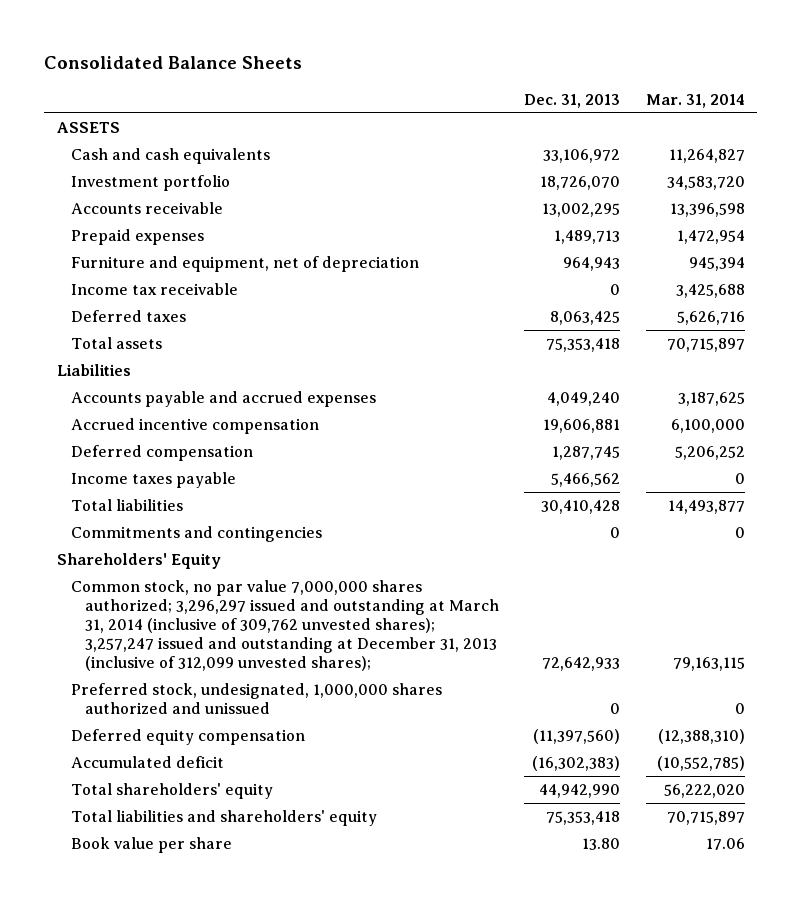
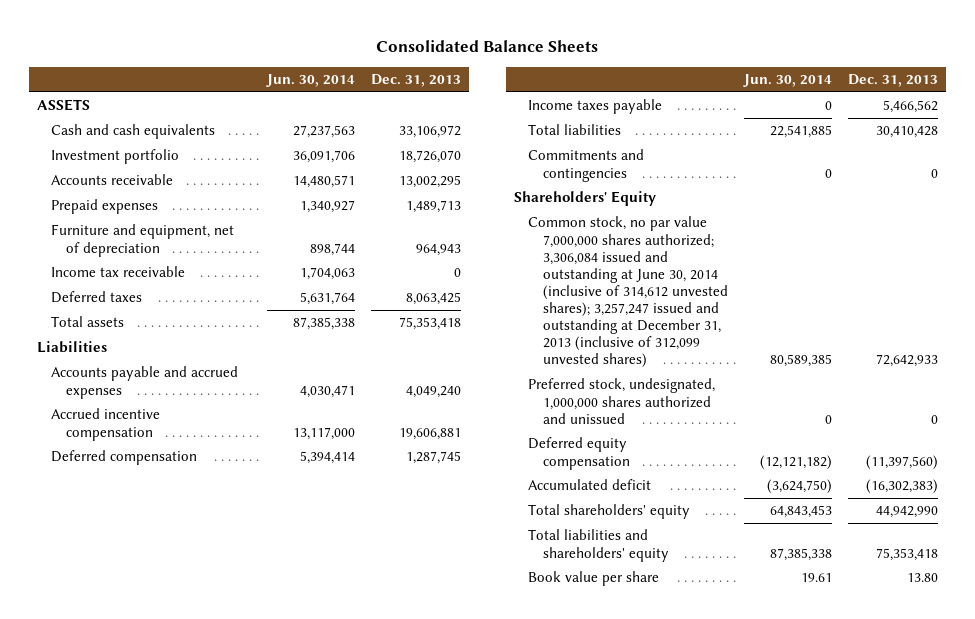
[645,93,745,108] Mar. 31, 2014 -> none
none -> [265,73,355,87] Jun. 30, 2014
[71,580,500,672] Common stock, no par value 7,000,000 shares authorized; 3,296,297 issued and outstanding at March 31, 2014 (inclusive of 309,762 unvested shares); 3,257,247 issued and outstanding at December 31, 2013 (inclusive of 312,099 unvested shares); -> [528,216,728,369] Common stock, no par value 7,000,000 shares authorized; 3,306,084 issued and outstanding at June 30, 2014 (inclusive of 314,612 unvested shares); 3,257,247 issued and outstanding at December 31, 2013 (inclusive of 312,099 unvested shares)

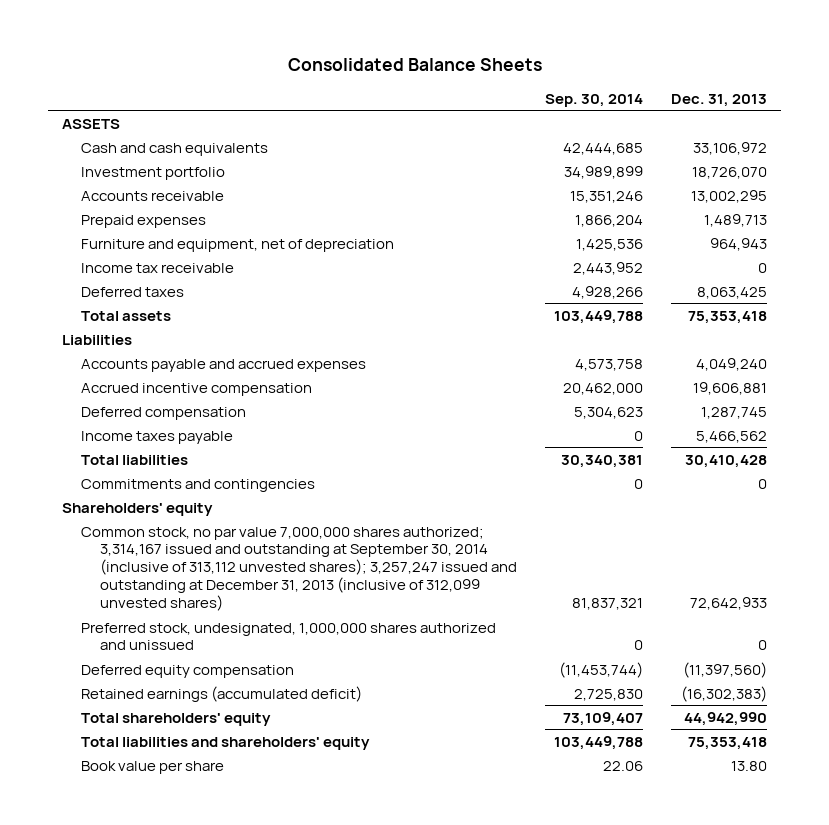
[265,73,355,87] Jun. 30, 2014 -> none
none -> [544,93,643,107] Sep. 30, 2014
[513,191,656,207] Shareholders' Equity -> [62,502,214,516] Shareholders' equity
[528,216,728,369] Common stock, no par value 7,000,000 shares authorized; 3,306,084 issued and outstanding at June 30, 2014 (inclusive of 314,612 unvested shares); 3,257,247 issued and outstanding at December 31, 2013 (inclusive of 312,099 unvested shares) -> [80,526,517,612] Common stock, no par value 7,000,000 shares authorized; 3,314,167 issued and outstanding at September 30, 2014 (inclusive of 313,112 unvested shares); 3,257,247 issued and outstanding at December 31, 2013 (inclusive of 312,099 unvested shares)
[528,479,652,491] Accumulated deficit -> [80,685,362,702] Retained earnings (accumulated deficit)

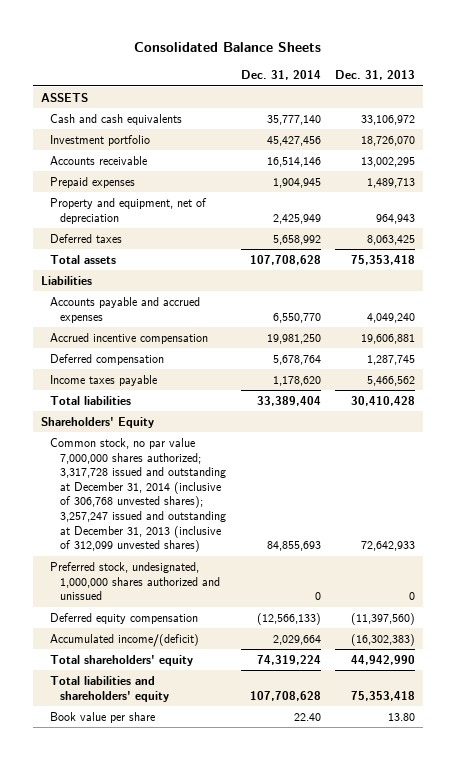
[544,93,643,107] Sep. 30, 2014 -> none
none -> [240,70,321,81] Dec. 31, 2014
[80,262,234,273] Income tax receivable -> none
[80,238,394,252] Furniture and equipment, net of depreciation -> [50,197,208,224] Property and equipment, net of depreciation
[80,478,315,492] Commitments and contingencies -> none
[62,502,214,516] Shareholders' equity -> [40,416,154,428] Shareholders' Equity
[80,526,517,612] Common stock, no par value 7,000,000 shares authorized; 3,314,167 issued and outstanding at September 30, 2014 (inclusive of 313,112 unvested shares); 3,257,247 issued and outstanding at December 31, 2013 (inclusive of 312,099 unvested shares) -> [50,437,227,553] Common stock, no par value 7,000,000 shares authorized; 3,317,728 issued and outstanding at December 31, 2014 (inclusive of 306,768 unvested shares); 3,257,247 issued and outstanding at December 31, 2013 (inclusive of 312,099 unvested shares)
[80,685,362,702] Retained earnings (accumulated deficit) -> [50,633,200,647] Accumulated income/(deficit)

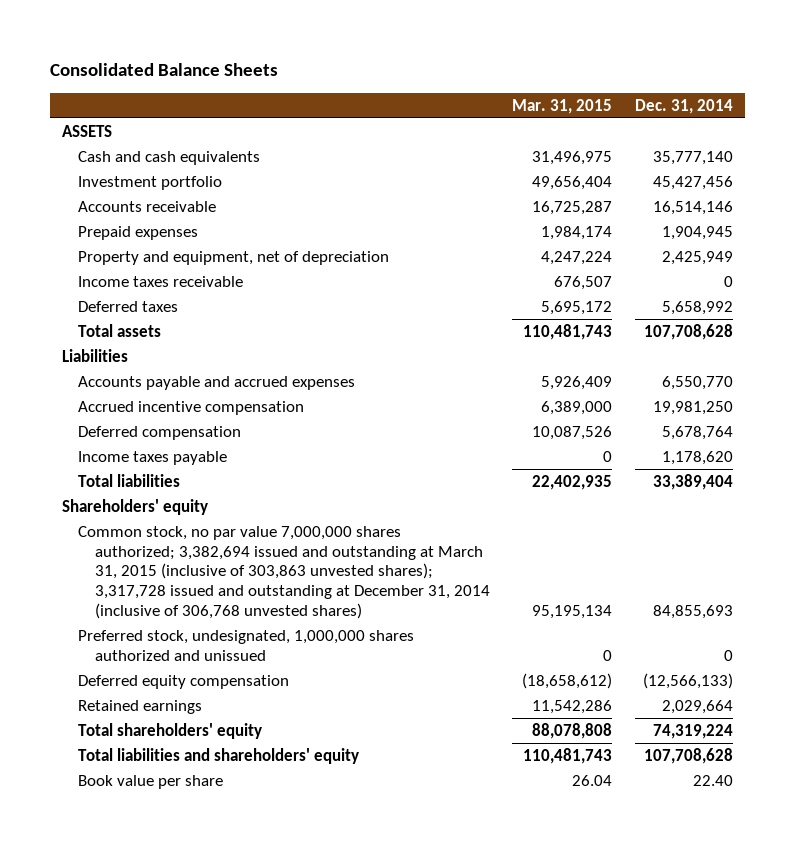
[335,70,416,81] Dec. 31, 2013 -> none
none -> [512,98,613,114] Mar. 31, 2015
none -> [78,275,244,287] Income taxes receivable
[40,416,154,428] Shareholders' Equity -> [61,498,208,515] Shareholders' equity
[50,437,227,553] Common stock, no par value 7,000,000 shares authorized; 3,317,728 issued and outstanding at December 31, 2014 (inclusive of 306,768 unvested shares); 3,257,247 issued and outstanding at December 31, 2013 (inclusive of 312,099 unvested shares) -> [78,525,490,619] Common stock, no par value 7,000,000 shares authorized; 3,382,694 issued and outstanding at March 31, 2015 (inclusive of 303,863 unvested shares); 3,317,728 issued and outstanding at December 31, 2014 (inclusive of 306,768 unvested shares)
[50,633,200,647] Accumulated income/(deficit) -> [78,699,203,714] Retained earnings

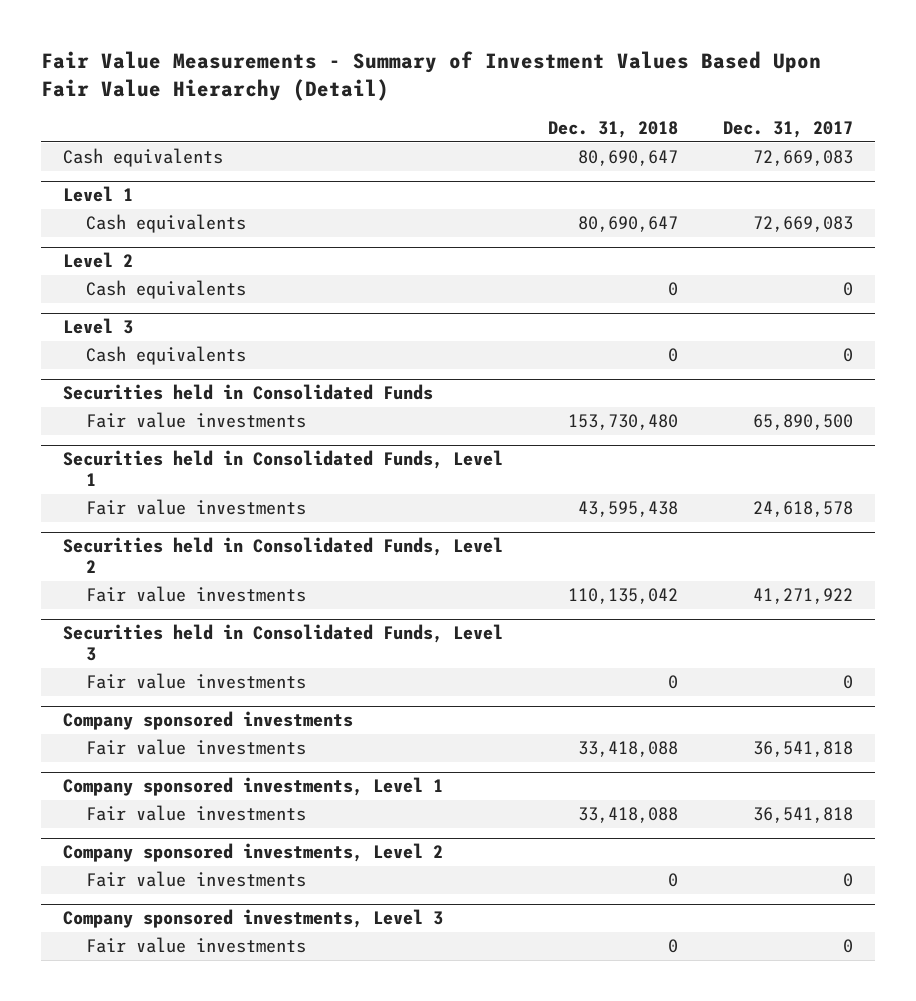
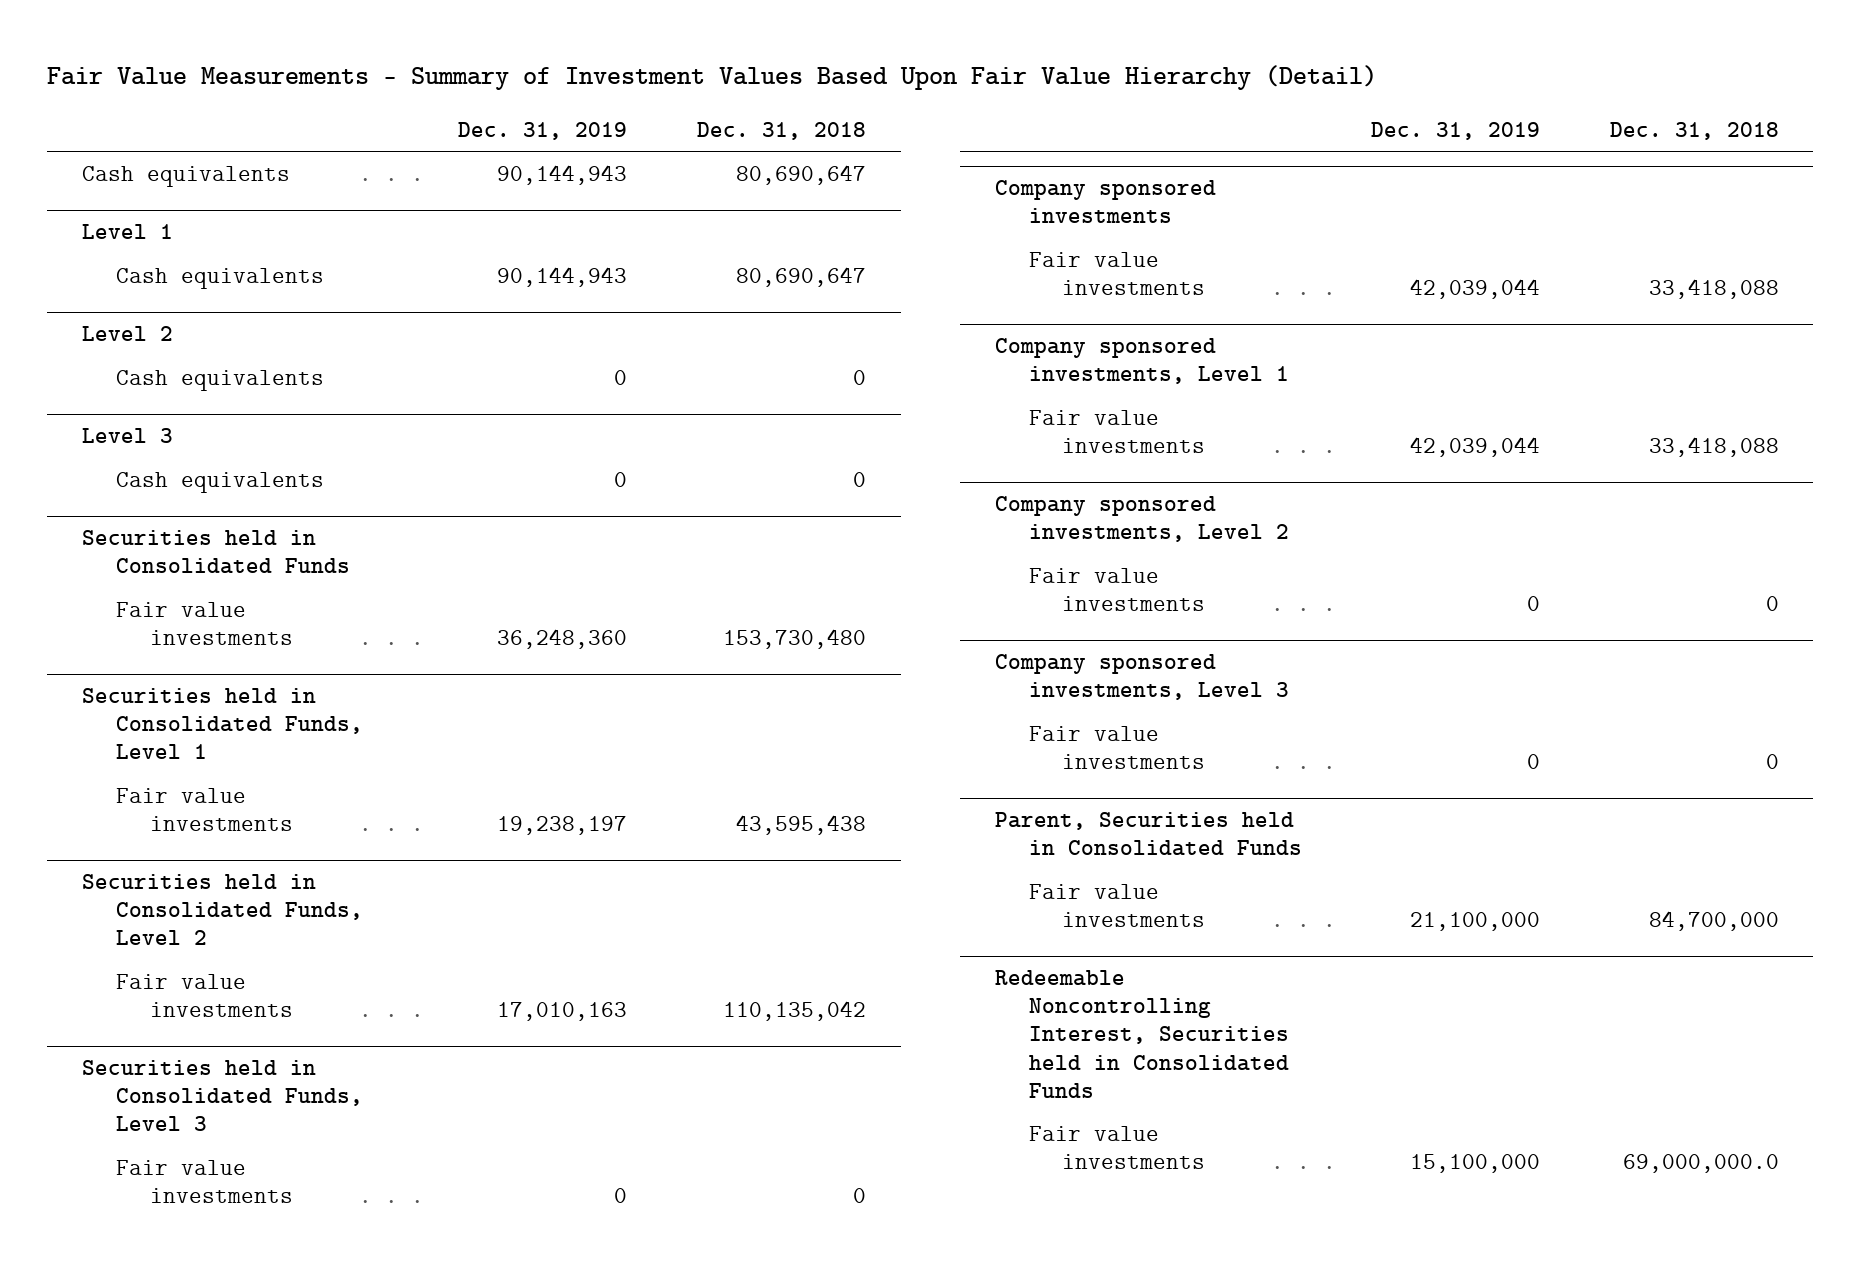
[722,121,853,139] Dec. 31, 2017 -> none
none -> [458,121,628,140] Dec. 31, 2019
none -> [994,812,1302,857] Parent, Securities held in Consolidated Funds
none -> [1028,884,1206,928] Fair value investments
none -> [994,970,1289,1098] Redeemable Noncontrolling Interest, Securities held in Consolidated Funds
none -> [1028,1126,1206,1170] Fair value investments

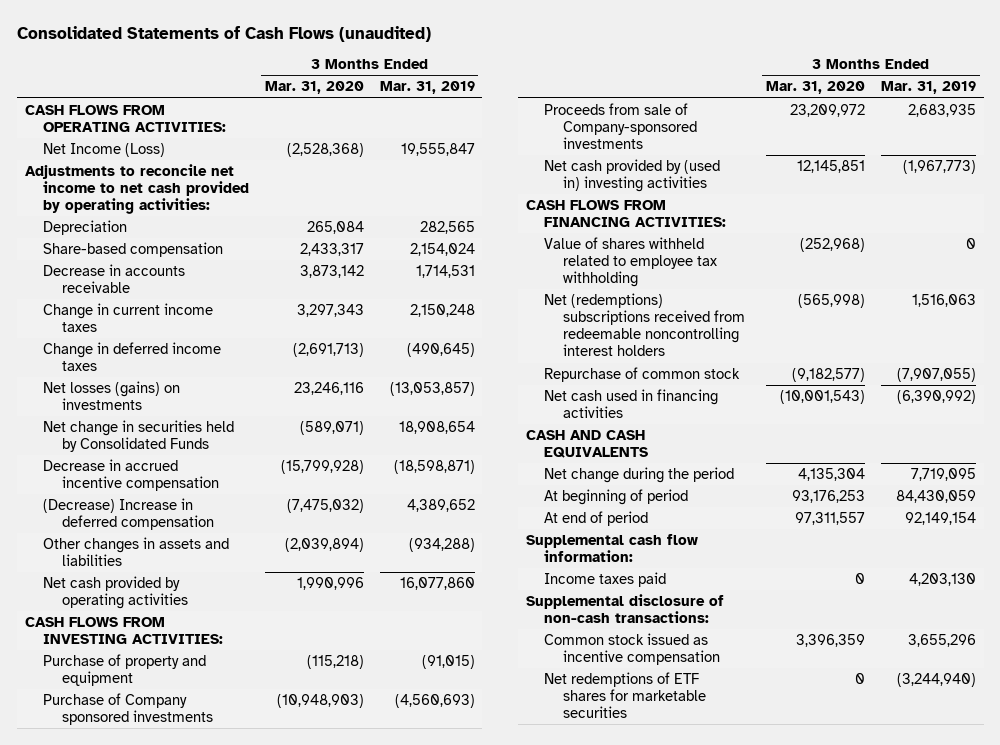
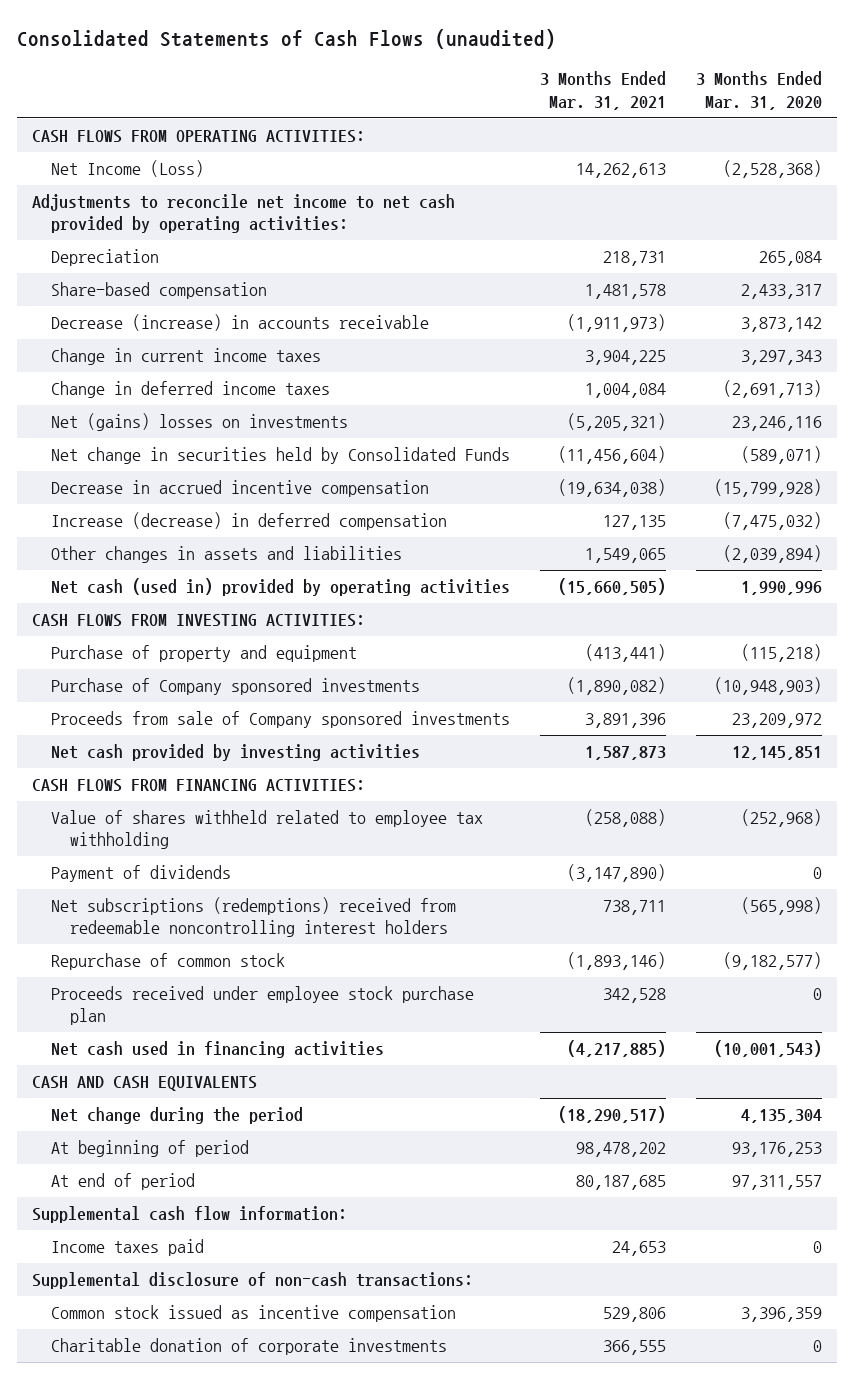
[379,81,475,95] Mar. 31, 2019 -> none
none -> [539,71,666,110] 3 Months Ended Mar. 31, 2021
[43,263,186,294] Decrease in accounts receivable -> [51,314,430,332] Decrease (increase) in accounts receivable
[43,380,181,411] Net losses (gains) on investments -> [51,413,349,432] Net (gains) losses on investments
[43,497,214,531] (Decrease) Increase in deferred compensation -> [51,512,448,531] Increase (decrease) in deferred compensation
[43,575,188,610] Net cash provided by operating activities -> [51,578,511,597] Net cash (used in) provided by operating activities
[544,102,697,150] Proceeds from sale of Company-sponsored investments -> [51,711,511,729] Proceeds from sale of Company sponsored investments
[544,158,721,193] Net cash provided by (used in) investing activities -> [51,744,421,762] Net cash provided by investing activities
none -> [51,865,232,883] Payment of dividends
[544,292,745,357] Net (redemptions) subscriptions received from redeemable noncontrolling interest holders -> [51,897,457,938] Net subscriptions (redemptions) received from redeemable noncontrolling interest holders
none -> [51,986,475,1026] Proceeds received under employee stock purchase plan
[544,671,706,719] Net redemptions of ETF shares for marketable securities -> none
none -> [51,1338,448,1356] Charitable donation of corporate investments

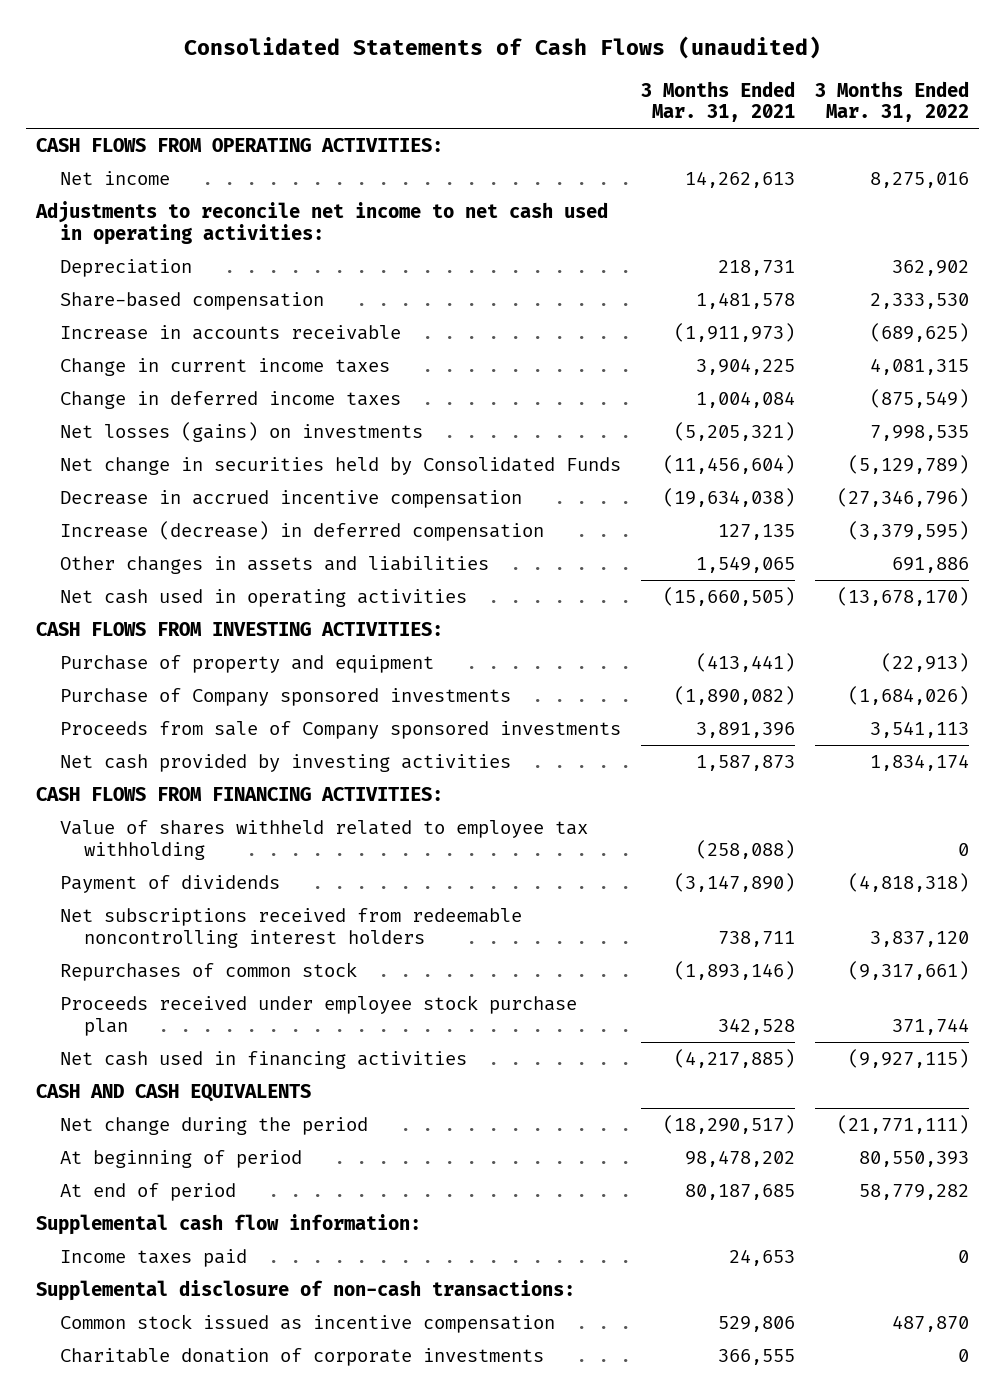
[695,71,822,110] 3 Months Ended Mar. 31, 2020 -> none
none -> [814,80,969,123] 3 Months Ended Mar. 31, 2022
[51,160,205,178] Net Income (Loss) -> [60,171,171,186] Net income
[31,194,455,234] Adjustments to reconcile net income to net cash provided by operating activities: -> [35,201,609,245] Adjustments to reconcile net income to net cash used in operating activities:
[51,314,430,332] Decrease (increase) in accounts receivable -> [60,325,402,341] Increase in accounts receivable
[51,413,349,432] Net (gains) losses on investments -> [60,422,424,443] Net losses (gains) on investments
[51,578,511,597] Net cash (used in) provided by operating activities -> [60,589,468,608] Net cash used in operating activities
[51,897,457,938] Net subscriptions (redemptions) received from redeemable noncontrolling interest holders -> [60,908,523,948] Net subscriptions received from redeemable noncontrolling interest holders
[51,953,286,971] Repurchase of common stock -> [60,962,358,982] Repurchases of common stock

